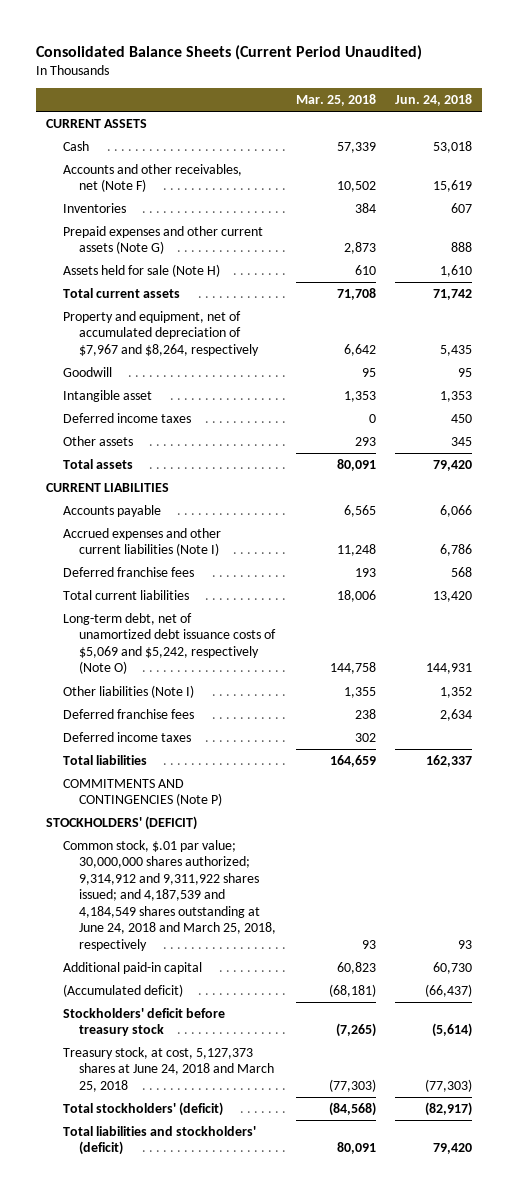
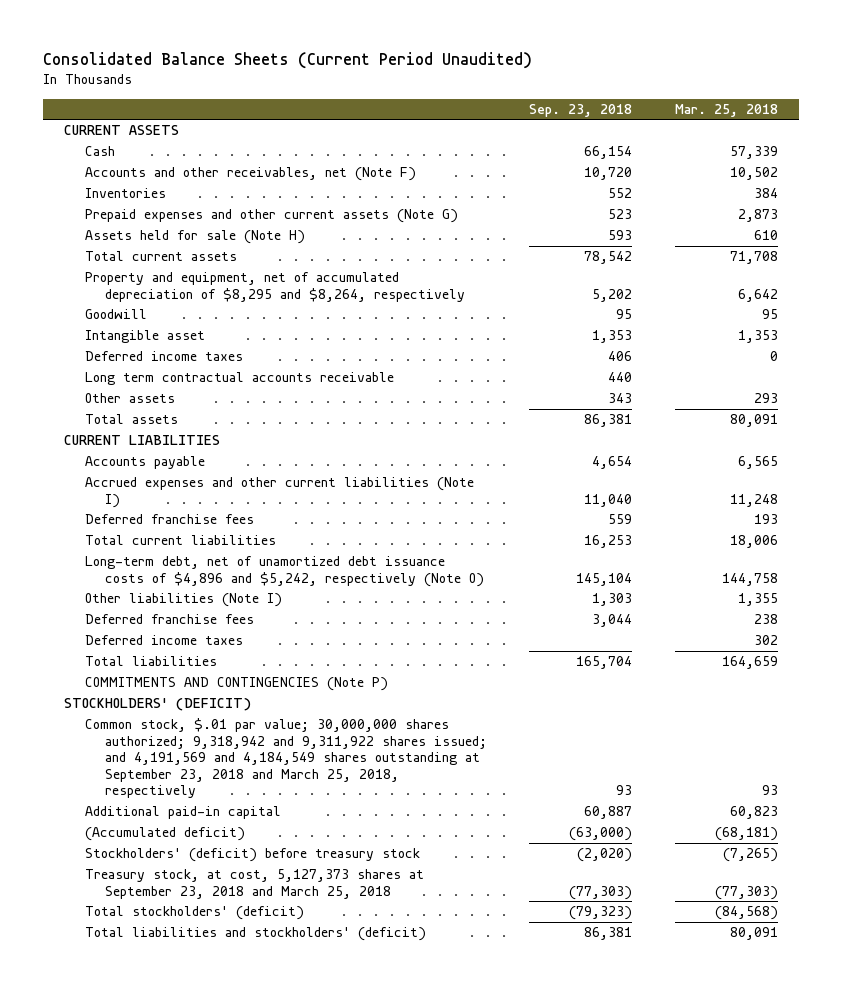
[394,94,472,107] Jun. 24, 2018 -> none
none -> [529,103,633,117] Sep. 23, 2018
[62,310,260,356] Property and equipment, net of accumulated depreciation of $7,967 and $8,264, respectively -> [84,272,465,302] Property and equipment, net of accumulated depreciation of $8,295 and $8,264, respectively
none -> [84,372,394,386] Long term contractual accounts receivable
[62,612,277,675] Long-term debt, net of unamortized debt issuance costs of $5,069 and $5,242, respectively (Note O) -> [84,556,484,587] Long-term debt, net of unamortized debt issuance costs of $4,896 and $5,242, respectively (Note O)
[62,839,277,952] Common stock, $.01 par value; 30,000,000 shares authorized; 9,314,912 and 9,311,922 shares issued; and 4,187,539 and 4,184,549 shares outstanding at June 24, 2018 and March 25, 2018, respectively -> [84,718,487,799] Common stock, $.01 par value; 30,000,000 shares authorized; 9,318,942 and 9,311,922 shares issued; and 4,191,569 and 4,184,549 shares outstanding at September 23, 2018 and March 25, 2018, respectively
[62,1007,225,1037] Stockholders' deficit before treasury stock -> [84,848,420,863] Stockholders' (deficit) before treasury stock
[62,1046,275,1092] Treasury stock, at cost, 5,127,373 shares at June 24, 2018 and March 25, 2018 -> [84,869,424,899] Treasury stock, at cost, 5,127,373 shares at September 23, 2018 and March 25, 2018

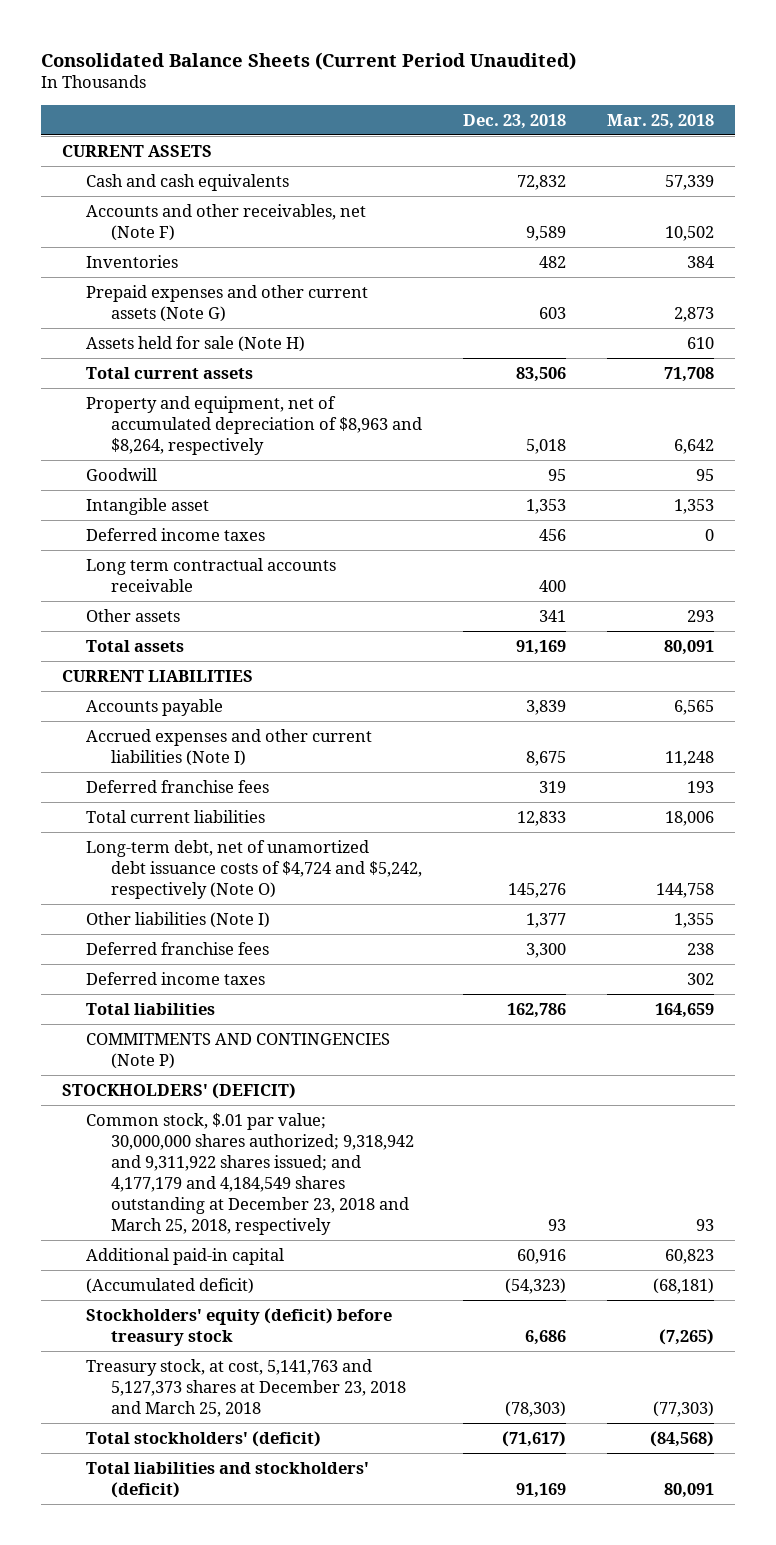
[529,103,633,117] Sep. 23, 2018 -> none
none -> [463,113,567,129] Dec. 23, 2018
[84,146,115,157] Cash -> [86,173,290,191] Cash and cash equivalents
[84,272,465,302] Property and equipment, net of accumulated depreciation of $8,295 and $8,264, respectively -> [86,395,422,455] Property and equipment, net of accumulated depreciation of $8,963 and $8,264, respectively
[84,556,484,587] Long-term debt, net of unamortized debt issuance costs of $4,896 and $5,242, respectively (Note O) -> [86,839,422,899] Long-term debt, net of unamortized debt issuance costs of $4,724 and $5,242, respectively (Note O)
[84,718,487,799] Common stock, $.01 par value; 30,000,000 shares authorized; 9,318,942 and 9,311,922 shares issued; and 4,191,569 and 4,184,549 shares outstanding at September 23, 2018 and March 25, 2018, respectively -> [86,1112,414,1235] Common stock, $.01 par value; 30,000,000 shares authorized; 9,318,942 and 9,311,922 shares issued; and 4,177,179 and 4,184,549 shares outstanding at December 23, 2018 and March 25, 2018, respectively
[84,848,420,863] Stockholders' (deficit) before treasury stock -> [86,1307,393,1346] Stockholders' equity (deficit) before treasury stock
[84,869,424,899] Treasury stock, at cost, 5,127,373 shares at September 23, 2018 and March 25, 2018 -> [86,1358,406,1417] Treasury stock, at cost, 5,141,763 and 5,127,373 shares at December 23, 2018 and March 25, 2018

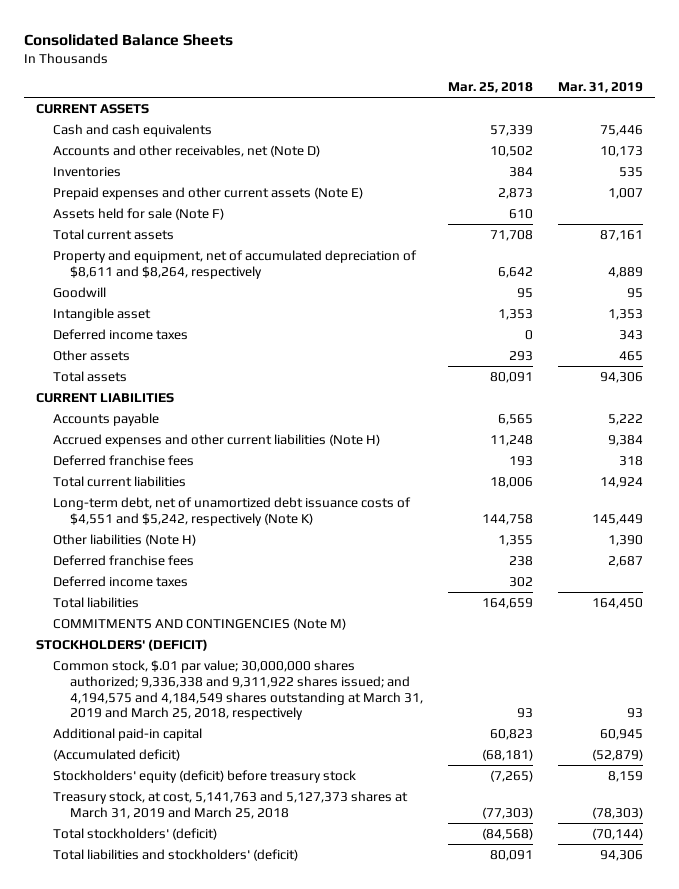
[41,51,577,70] Consolidated Balance Sheets (Current Period Unaudited) -> [23,33,233,46] Consolidated Balance Sheets
[463,113,567,129] Dec. 23, 2018 -> none
none -> [557,82,643,94] Mar. 31, 2019
[86,203,367,241] Accounts and other receivables, net (Note F) -> [53,144,321,157] Accounts and other receivables, net (Note D)
[86,284,369,322] Prepaid expenses and other current assets (Note G) -> [53,186,364,200] Prepaid expenses and other current assets (Note E)
[86,335,306,352] Assets held for sale (Note H) -> [53,207,225,220] Assets held for sale (Note F)
[86,395,422,455] Property and equipment, net of accumulated depreciation of $8,963 and $8,264, respectively -> [53,249,418,279] Property and equipment, net of accumulated depreciation of $8,611 and $8,264, respectively
[86,557,337,592] Long term contractual accounts receivable -> none
[86,728,373,766] Accrued expenses and other current liabilities (Note I) -> [53,433,381,447] Accrued expenses and other current liabilities (Note H)
[86,839,422,899] Long-term debt, net of unamortized debt issuance costs of $4,724 and $5,242, respectively (Note O) -> [53,496,412,526] Long-term debt, net of unamortized debt issuance costs of $4,551 and $5,242, respectively (Note K)
[86,911,271,928] Other liabilities (Note I) -> [53,533,197,546] Other liabilities (Note H)
[86,1032,391,1069] COMMITMENTS AND CONTINGENCIES (Note P) -> [53,617,347,630] COMMITMENTS AND CONTINGENCIES (Note M)
[86,1112,414,1235] Common stock, $.01 par value; 30,000,000 shares authorized; 9,318,942 and 9,311,922 shares issued; and 4,177,179 and 4,184,549 shares outstanding at December 23, 2018 and March 25, 2018, respectively -> [53,659,424,721] Common stock, $.01 par value; 30,000,000 shares authorized; 9,336,338 and 9,311,922 shares issued; and 4,194,575 and 4,184,549 shares outstanding at March 31, 2019 and March 25, 2018, respectively
[86,1358,406,1417] Treasury stock, at cost, 5,141,763 and 5,127,373 shares at December 23, 2018 and March 25, 2018 -> [53,790,409,819] Treasury stock, at cost, 5,141,763 and 5,127,373 shares at March 31, 2019 and March 25, 2018

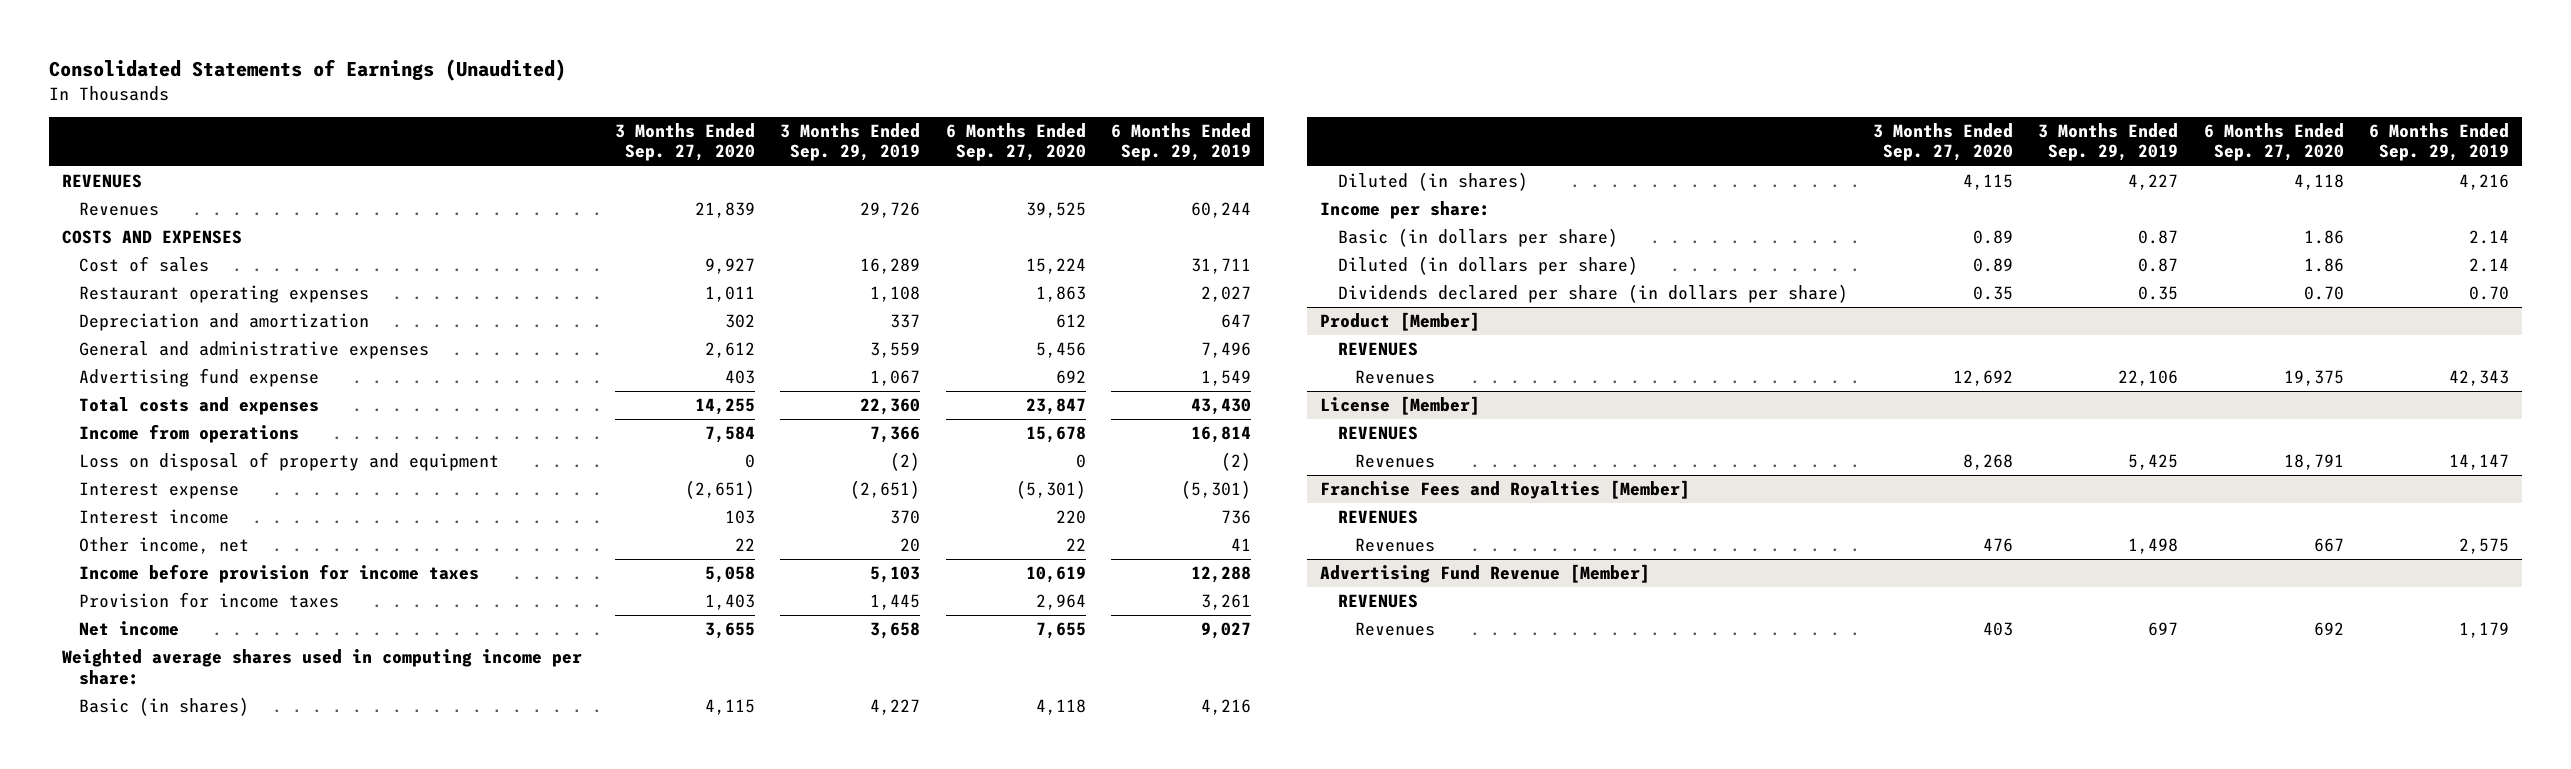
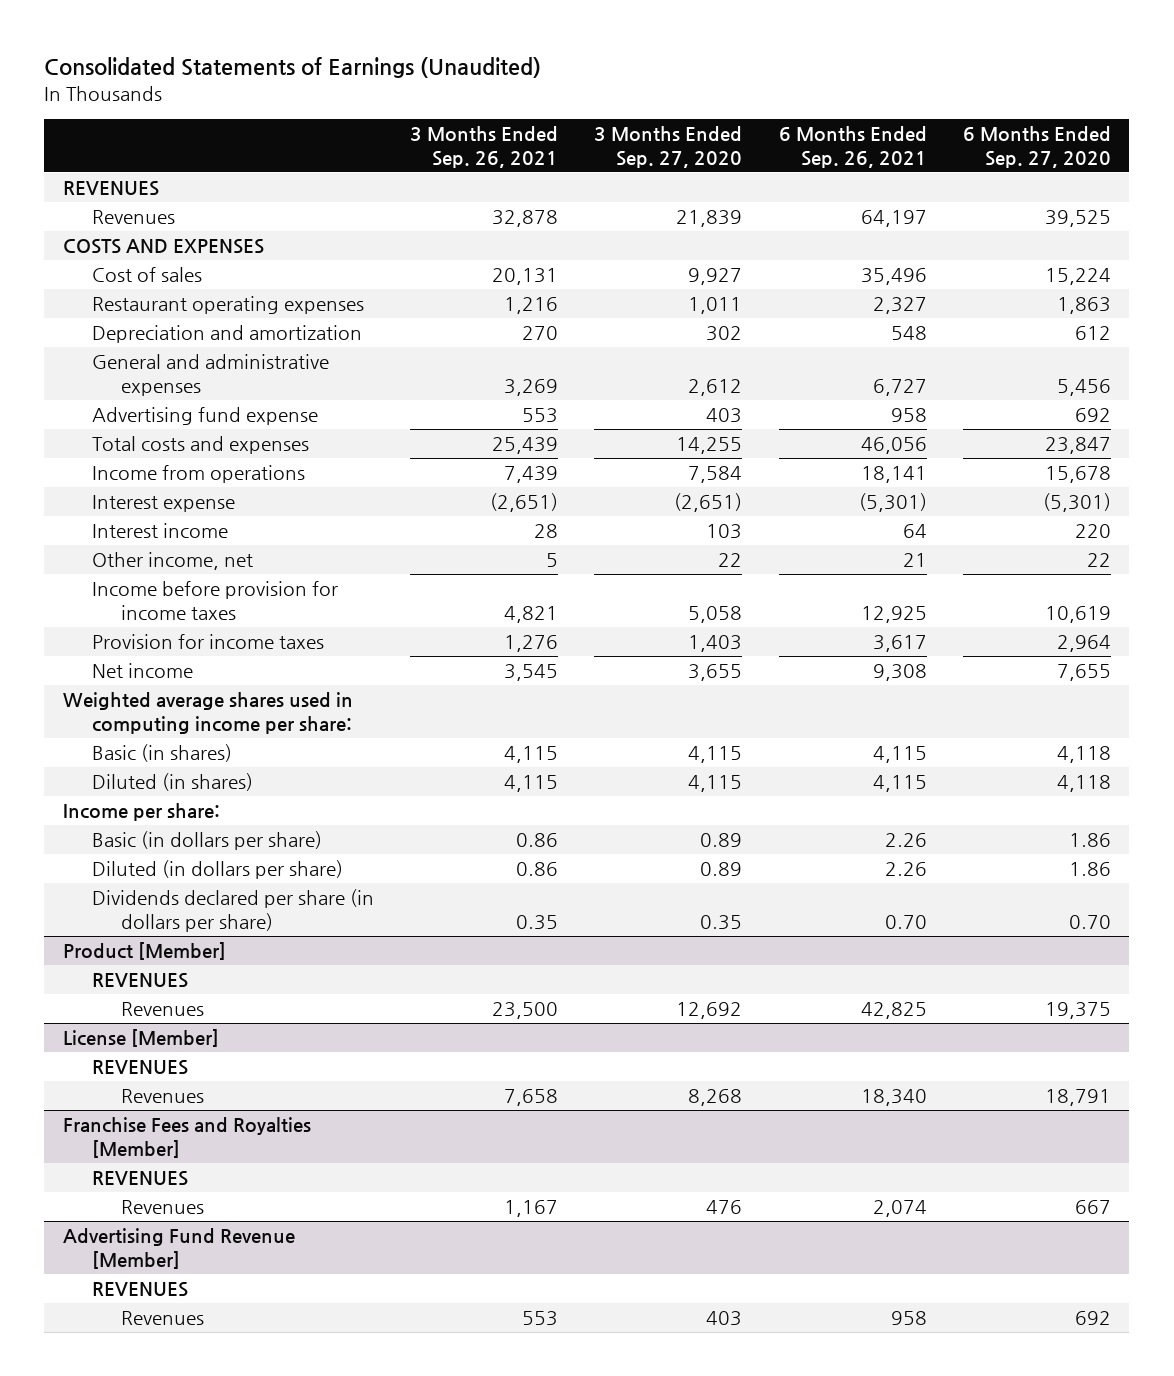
[780,123,921,162] 3 Months Ended Sep. 29, 2019 -> none
[1111,123,1252,162] 6 Months Ended Sep. 29, 2019 -> none
none -> [409,126,558,168] 3 Months Ended Sep. 26, 2021
none -> [778,126,927,168] 6 Months Ended Sep. 26, 2021
[79,452,500,472] Loss on disposal of property and equipment -> none

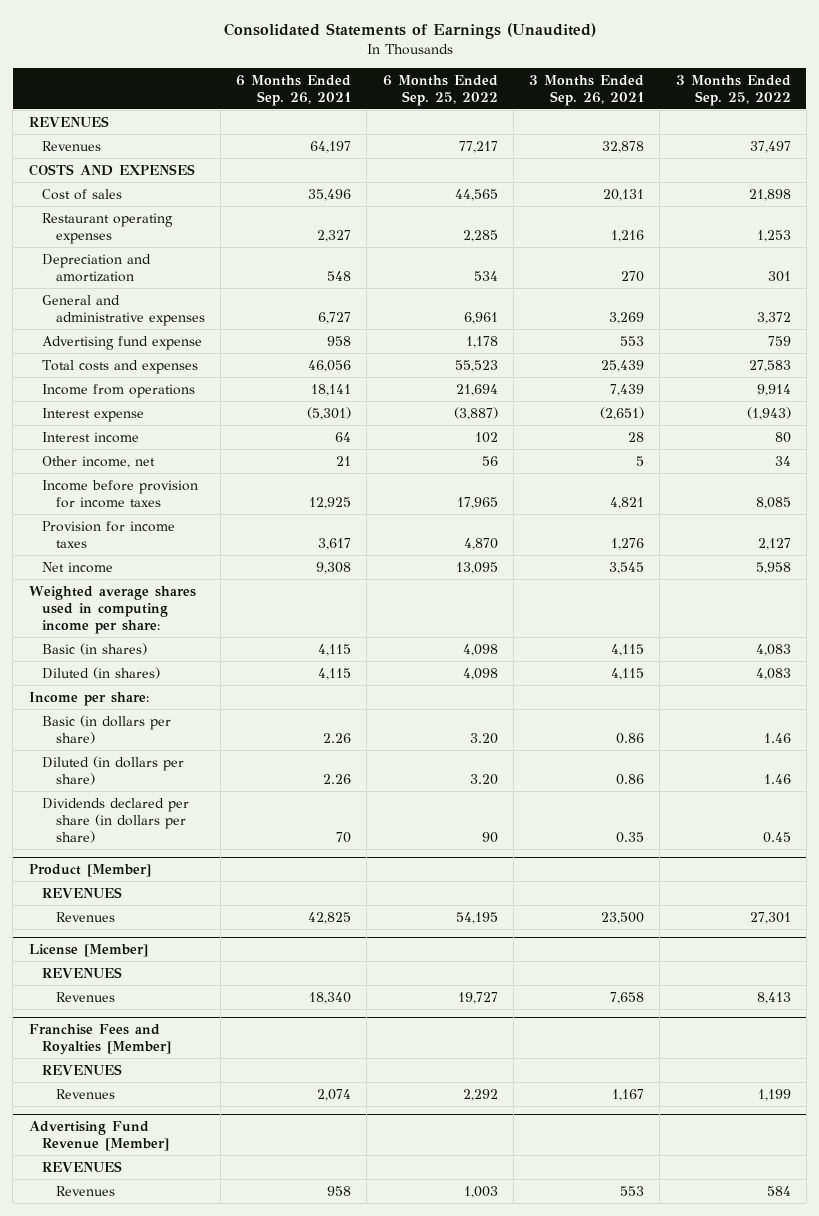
[594,126,743,168] 3 Months Ended Sep. 27, 2020 -> none
[962,126,1111,168] 6 Months Ended Sep. 27, 2020 -> none
none -> [382,74,498,106] 6 Months Ended Sep. 25, 2022
none -> [675,74,791,106] 3 Months Ended Sep. 25, 2022
[884,914,927,929] 0.70 -> [336,831,352,843] 70

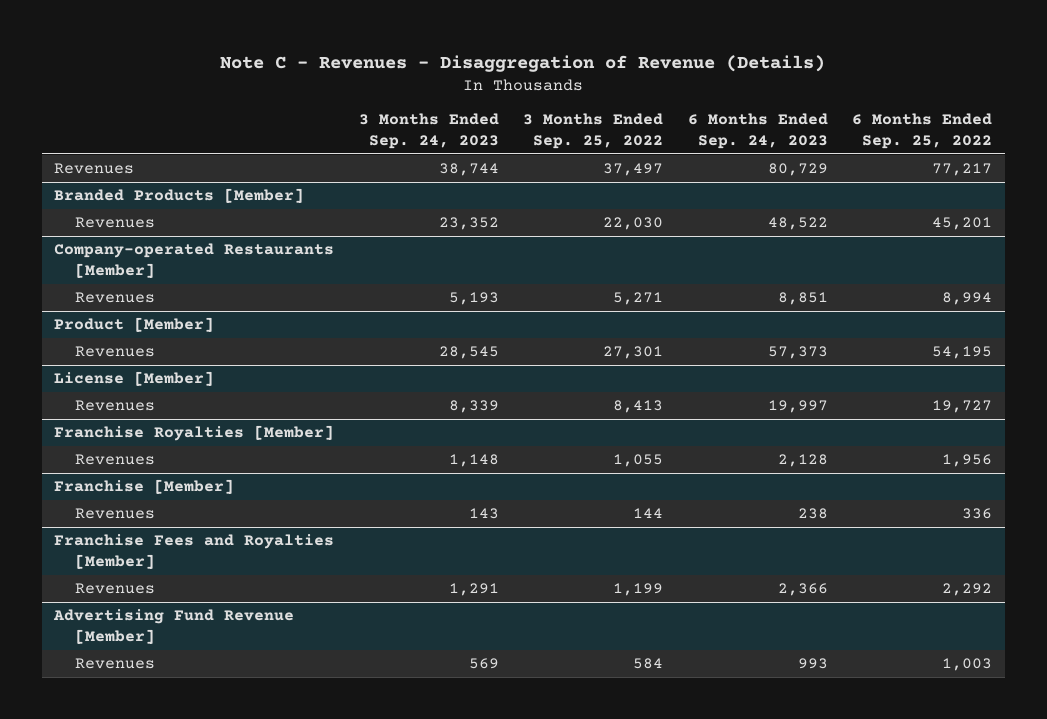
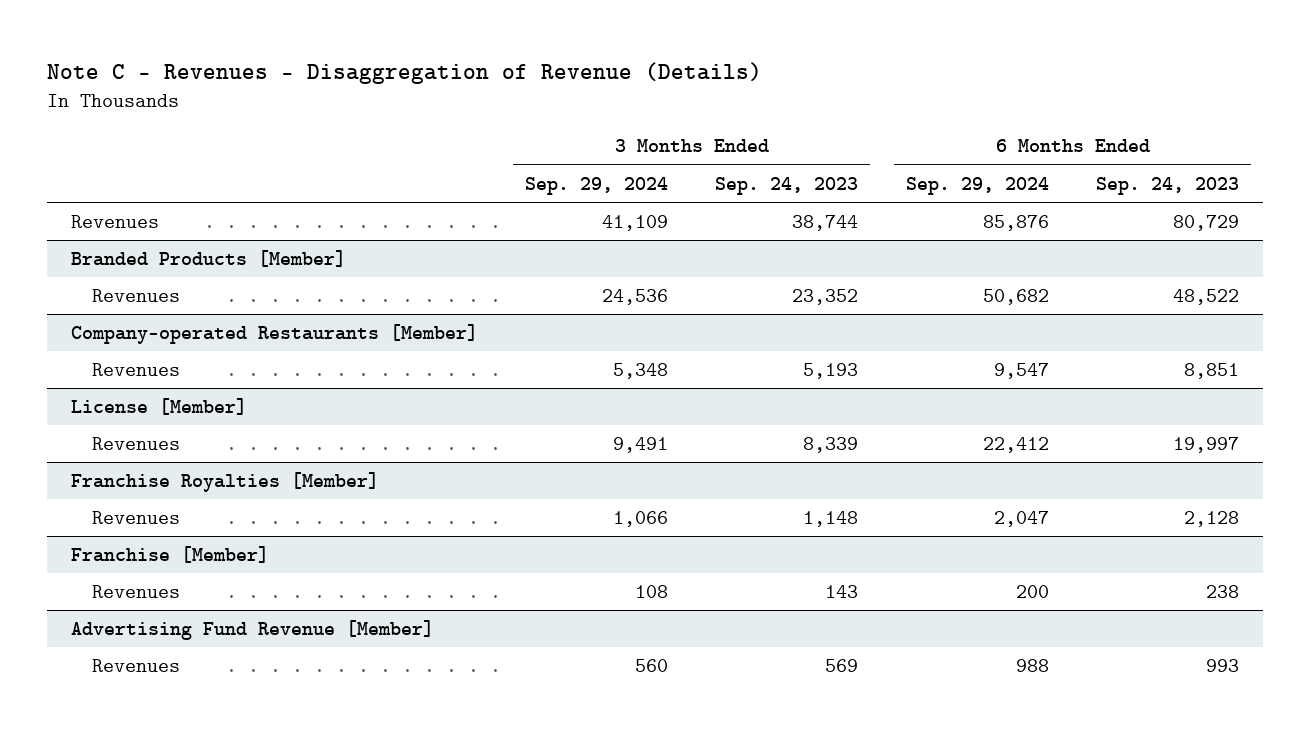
[523,113,664,149] 3 Months Ended Sep. 25, 2022 -> none
[852,113,993,149] 6 Months Ended Sep. 25, 2022 -> none
none -> [524,176,668,195] Sep. 29, 2024
none -> [905,176,1049,195] Sep. 29, 2024
[54,317,215,333] Product [Member] -> none
[75,346,156,358] Revenues -> none
[54,534,335,569] Franchise Fees and Royalties [Member] -> none
[75,583,156,595] Revenues -> none

